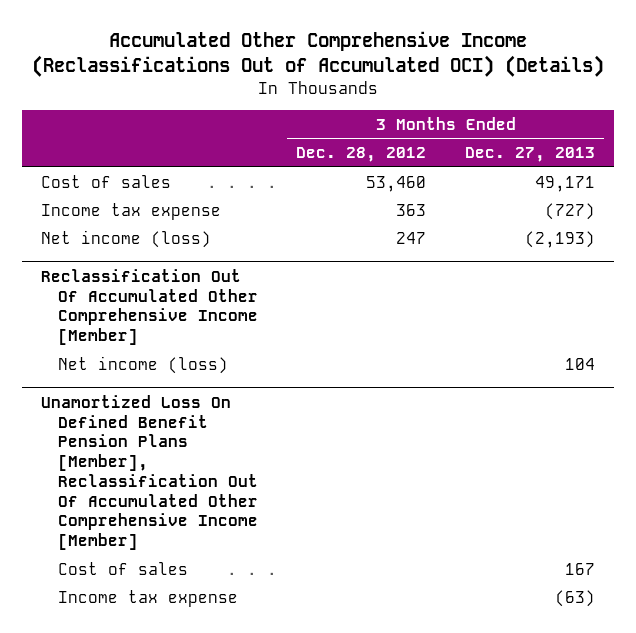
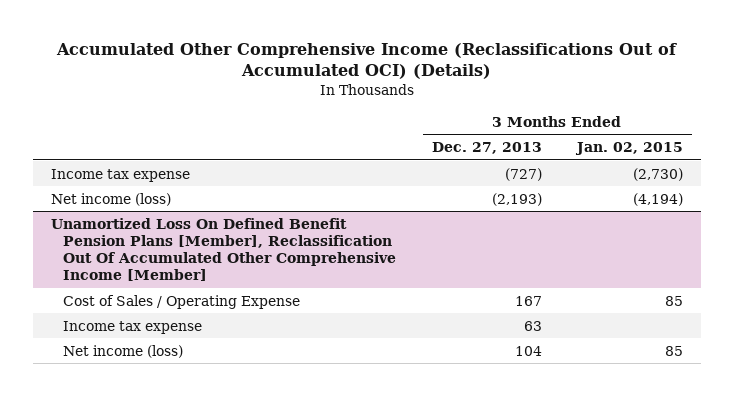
[296,147,427,163] Dec. 28, 2012 -> none
none -> [575,142,684,156] Jan. 02, 2015
[41,174,172,188] Cost of sales -> none
[41,268,259,346] Reclassification Out Of Accumulated Other Comprehensive Income [Member] -> none
[58,355,229,374] Net income (loss) -> none
[58,561,189,575] Cost of sales -> [63,294,301,309] Cost of Sales / Operating Expense
[554,589,595,607] (63) -> [523,320,542,331] 63
none -> [63,344,184,358] Net income (loss)

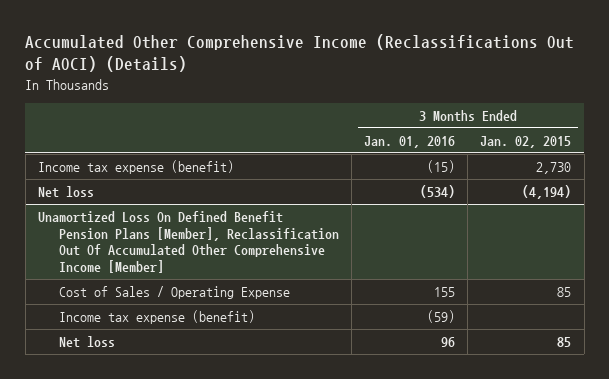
[55,42,677,80] Accumulated Other Comprehensive Income (Reclassifications Out of Accumulated OCI) (Details) -> [25,34,575,73] Accumulated Other Comprehensive Income (Reclassifications Out of AOCI) (Details)
[431,142,542,155] Dec. 27, 2013 -> none
none -> [364,136,456,149] Jan. 01, 2016
[50,168,190,182] Income tax expense -> [37,160,234,175] Income tax expense (benefit)
[633,167,684,181] (2,730) -> [536,162,572,175] 2,730
[50,192,171,206] Net income (loss) -> [37,186,94,199] Net loss
[63,320,203,334] Income tax expense -> [58,310,255,325] Income tax expense (benefit)
[63,344,184,358] Net income (loss) -> [58,336,115,349] Net loss

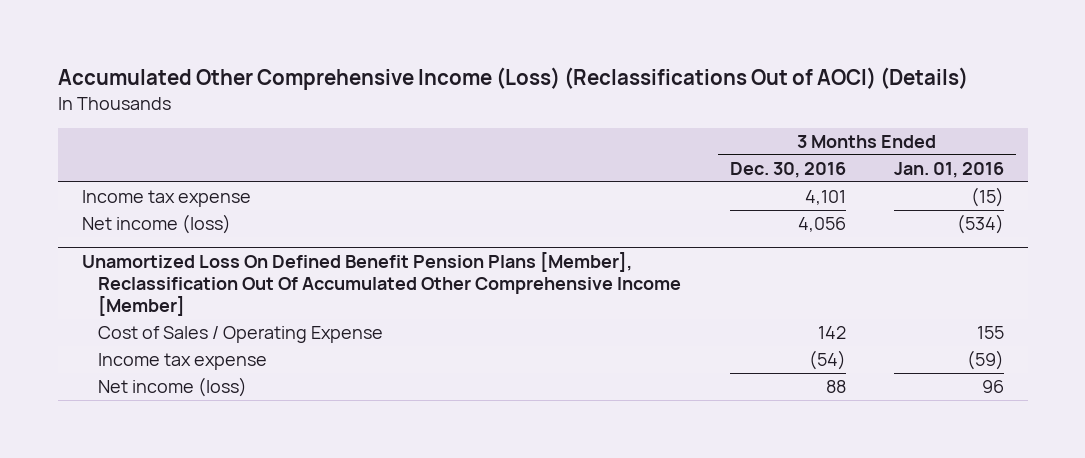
[25,34,575,73] Accumulated Other Comprehensive Income (Reclassifications Out of AOCI) (Details) -> [57,67,968,91] Accumulated Other Comprehensive Income (Loss) (Reclassifications Out of AOCI) (Details)
[480,136,572,149] Jan. 02, 2015 -> none
none -> [729,161,846,178] Dec. 30, 2016
[37,160,234,175] Income tax expense (benefit) -> [81,190,251,208] Income tax expense
[37,186,94,199] Net loss -> [81,214,231,235] Net income (loss)
[58,310,255,325] Income tax expense (benefit) -> [98,353,268,371] Income tax expense
[58,336,115,349] Net loss -> [98,377,248,398] Net income (loss)

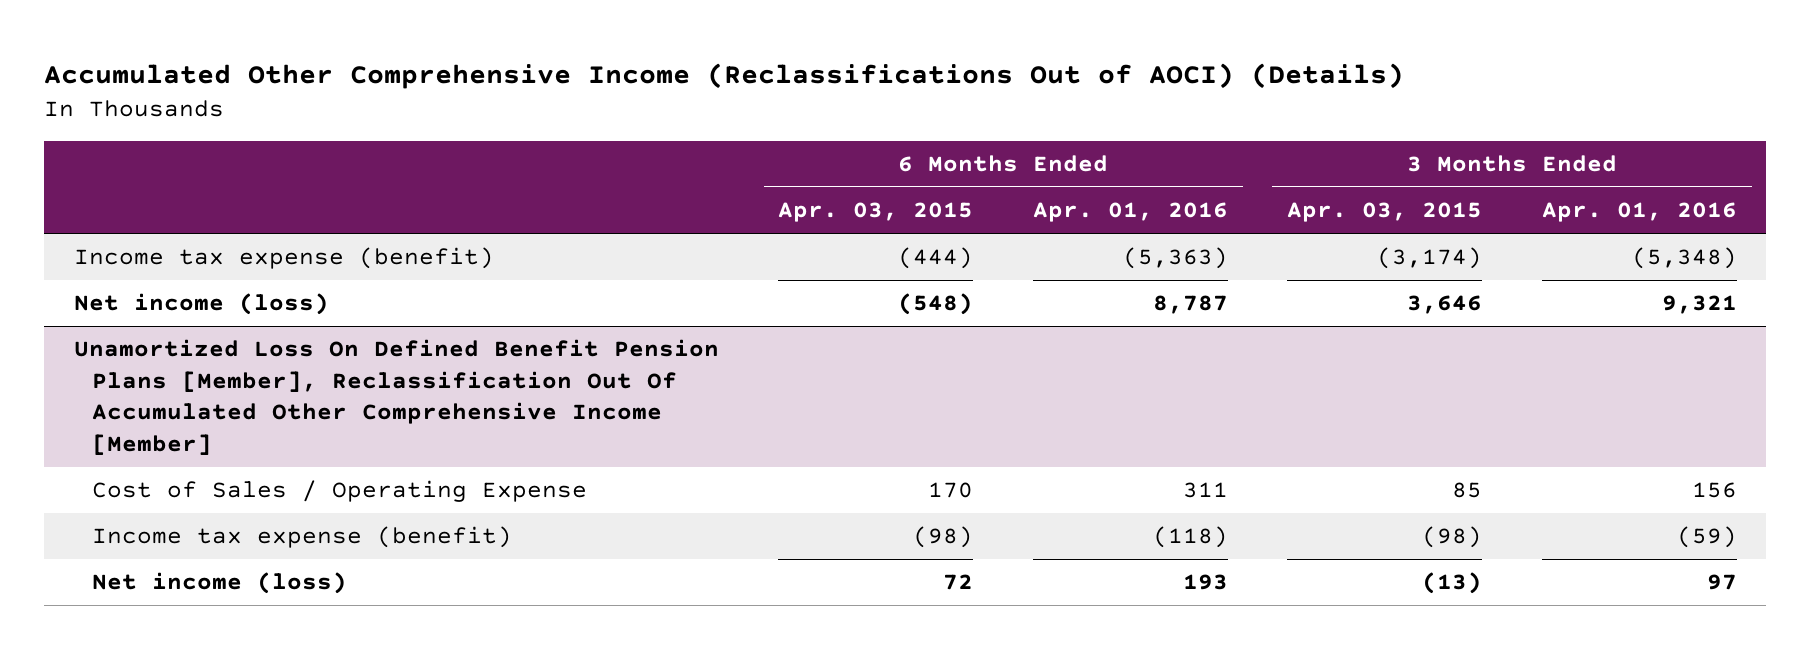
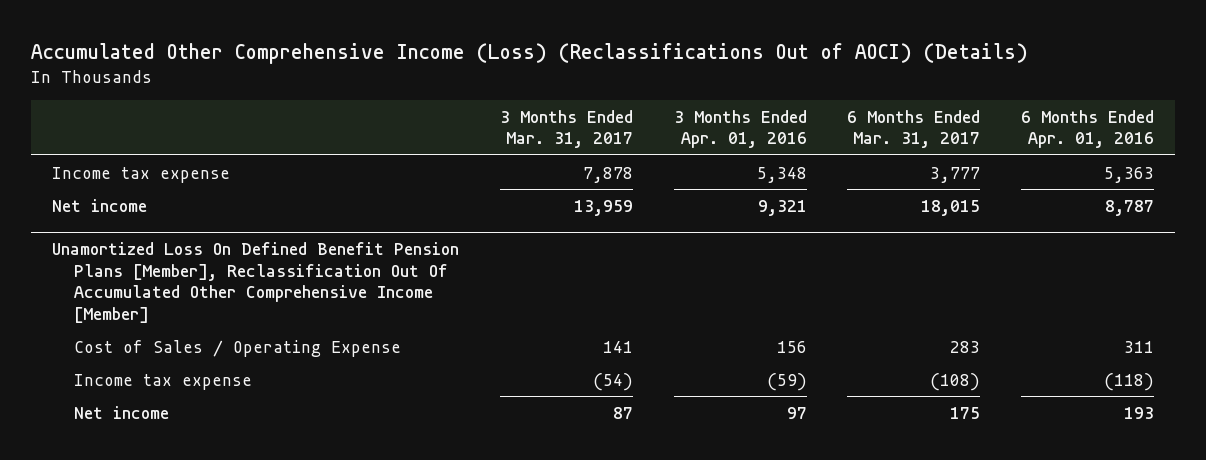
[44,62,1405,89] Accumulated Other Comprehensive Income (Reclassifications Out of AOCI) (Details) -> [31,42,1029,64] Accumulated Other Comprehensive Income (Loss) (Reclassifications Out of AOCI) (Details)
[778,202,974,223] Apr. 03, 2015 -> none
[1287,202,1483,223] Apr. 03, 2015 -> none
none -> [499,110,633,149] 3 Months Ended Mar. 31, 2017
none -> [847,110,981,149] 6 Months Ended Mar. 31, 2017
[73,247,494,270] Income tax expense (benefit) -> [51,166,230,183] Income tax expense
[1122,247,1228,270] (5,363) -> [1104,166,1155,183] 5,363
[1631,247,1737,270] (5,348) -> [756,166,807,183] 5,348
[73,293,329,316] Net income (loss) -> [51,198,147,212] Net income
[92,526,513,549] Income tax expense (benefit) -> [73,373,252,390] Income tax expense
[92,572,348,595] Net income (loss) -> [73,405,169,419] Net income

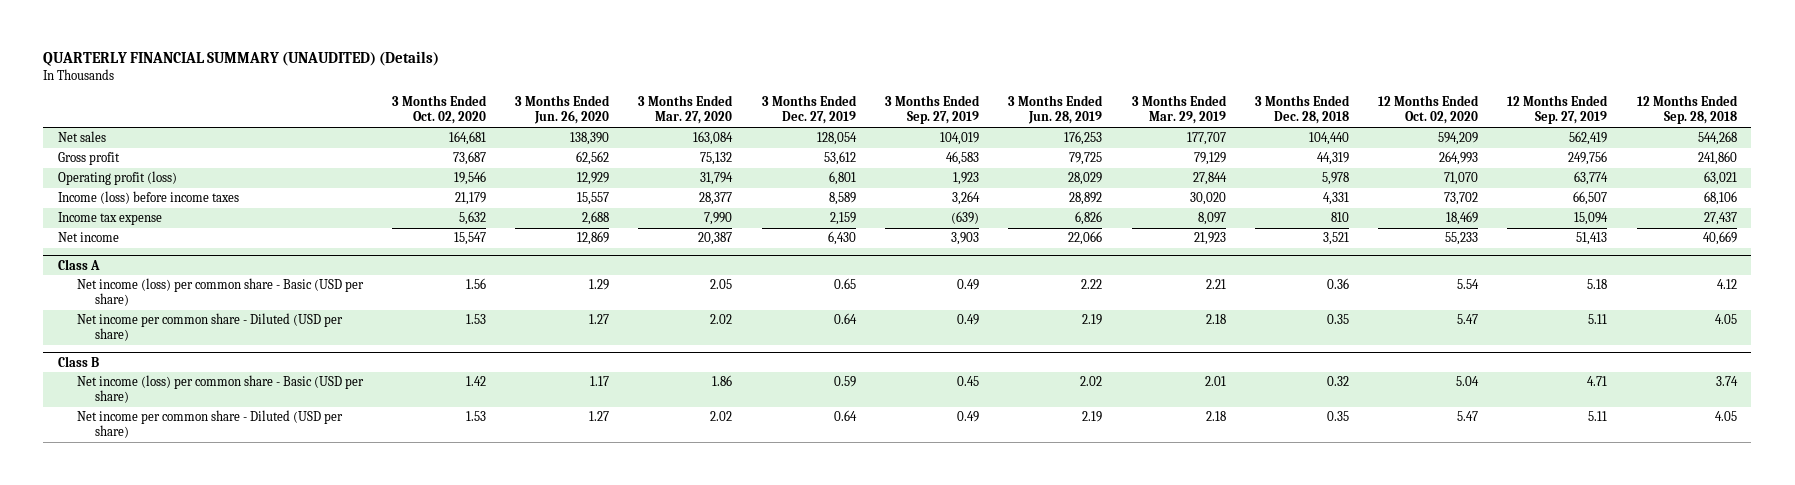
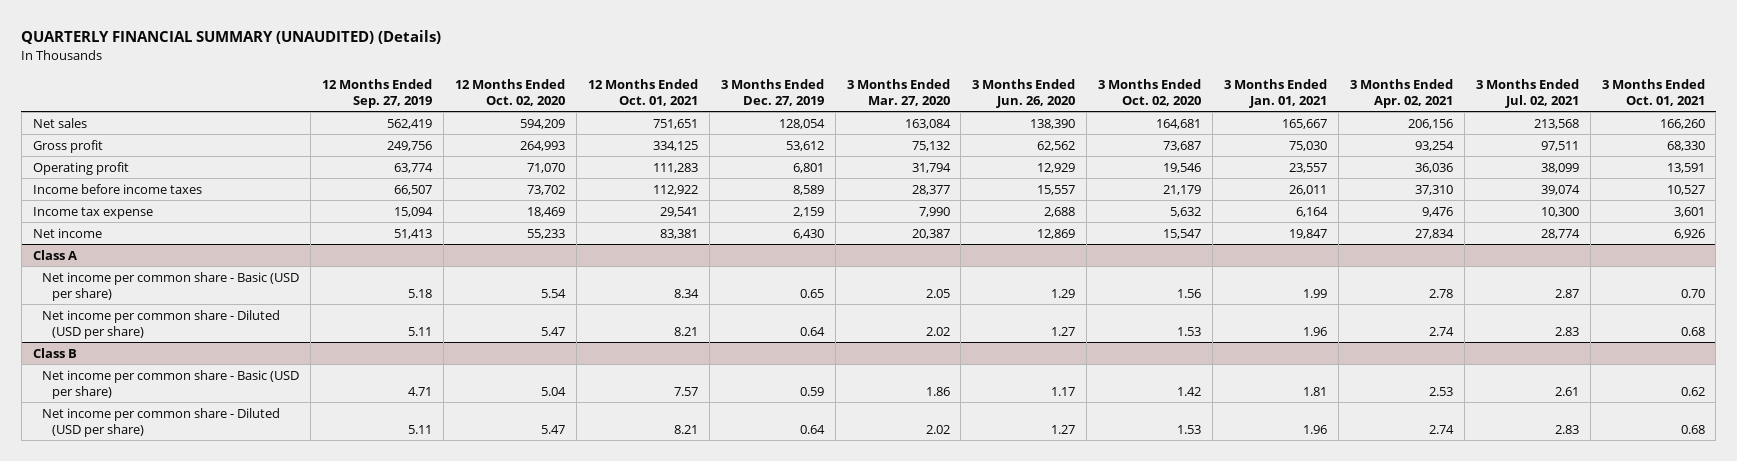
[884,95,980,125] 3 Months Ended Sep. 27, 2019 -> none
[1008,95,1104,125] 3 Months Ended Jun. 28, 2019 -> none
[1131,95,1227,125] 3 Months Ended Mar. 29, 2019 -> none
[1254,95,1350,125] 3 Months Ended Dec. 28, 2018 -> none
[1636,95,1738,125] 12 Months Ended Sep. 28, 2018 -> none
none -> [587,78,698,106] 12 Months Ended Oct. 01, 2021
none -> [1224,78,1328,108] 3 Months Ended Jan. 01, 2021
none -> [1349,78,1453,108] 3 Months Ended Apr. 02, 2021
none -> [1475,78,1579,108] 3 Months Ended Jul. 02, 2021
none -> [1601,78,1705,106] 3 Months Ended Oct. 01, 2021
[58,171,178,186] Operating profit (loss) -> [32,161,129,175] Operating profit
[58,191,240,205] Income (loss) before income taxes -> [32,183,202,194] Income before income taxes
[76,278,364,307] Net income (loss) per common share - Basic (USD per share) -> [42,271,300,301] Net income per common share - Basic (USD per share)
[76,375,364,404] Net income (loss) per common share - Basic (USD per share) -> [42,369,300,399] Net income per common share - Basic (USD per share)

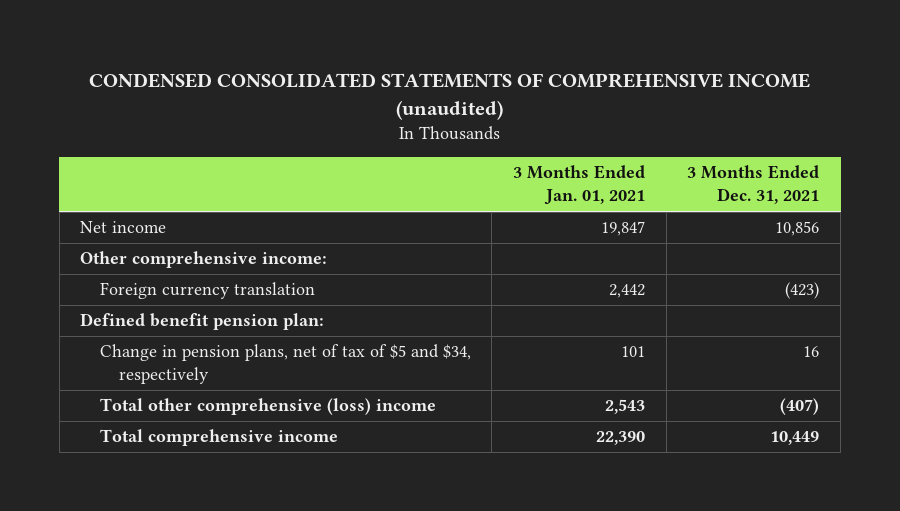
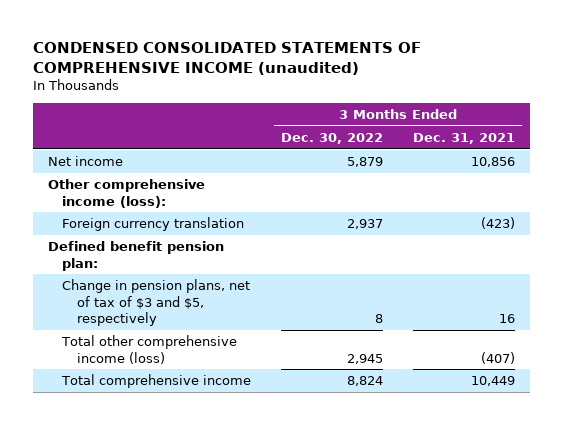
[513,165,646,206] 3 Months Ended Jan. 01, 2021 -> none
none -> [281,132,384,144] Dec. 30, 2022
[80,251,328,269] Other comprehensive income: -> [47,179,205,208] Other comprehensive income (loss):
[99,344,471,385] Change in pension plans, net of tax of $5 and $34, respectively -> [62,279,251,326] Change in pension plans, net of tax of $3 and $5, respectively
[99,398,436,416] Total other comprehensive (loss) income -> [61,335,238,364] Total other comprehensive income (loss)

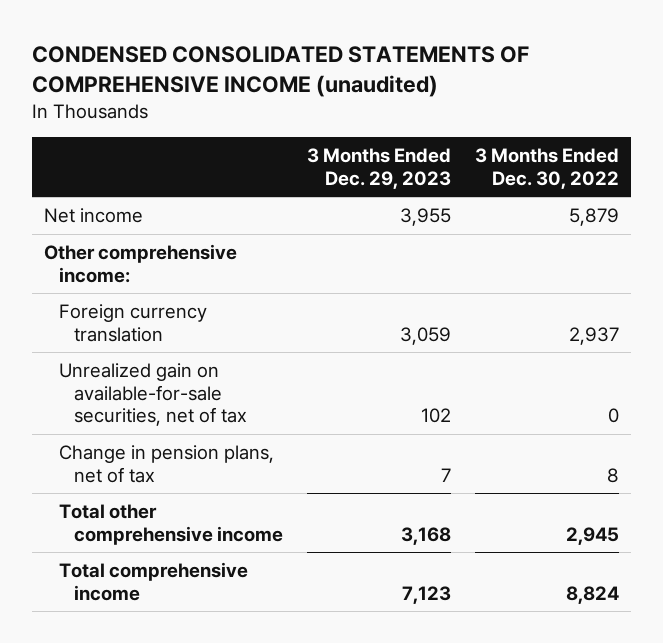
[412,132,515,144] Dec. 31, 2021 -> none
none -> [307,148,452,189] 3 Months Ended Dec. 29, 2023
[47,179,205,208] Other comprehensive income (loss): -> [44,244,238,283] Other comprehensive income:
[47,241,224,271] Defined benefit pension plan: -> none
none -> [59,363,248,427] Unrealized gain on available-for-sale securities, net of tax
[62,279,251,326] Change in pension plans, net of tax of $3 and $5, respectively -> [59,445,275,483] Change in pension plans, net of tax
[61,335,238,364] Total other comprehensive income (loss) -> [59,504,284,545] Total other comprehensive income

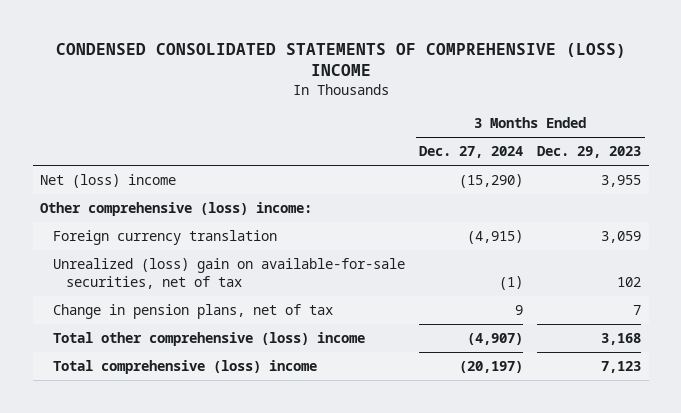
[32,45,530,97] CONDENSED CONSOLIDATED STATEMENTS OF COMPREHENSIVE INCOME (unaudited) -> [55,42,626,77] CONDENSED CONSOLIDATED STATEMENTS OF COMPREHENSIVE (LOSS) INCOME
[475,148,620,189] 3 Months Ended Dec. 30, 2022 -> none
none -> [419,146,524,159] Dec. 27, 2024
[44,208,144,224] Net income -> [40,174,177,189] Net (loss) income
[44,244,238,283] Other comprehensive income: -> [40,202,313,217] Other comprehensive (loss) income:
[59,363,248,427] Unrealized gain on available-for-sale securities, net of tax -> [52,258,405,289] Unrealized (loss) gain on available-for-sale securities, net of tax
[59,504,284,545] Total other comprehensive income -> [52,332,365,347] Total other comprehensive (loss) income
[59,562,249,601] Total comprehensive income -> [52,360,317,375] Total comprehensive (loss) income

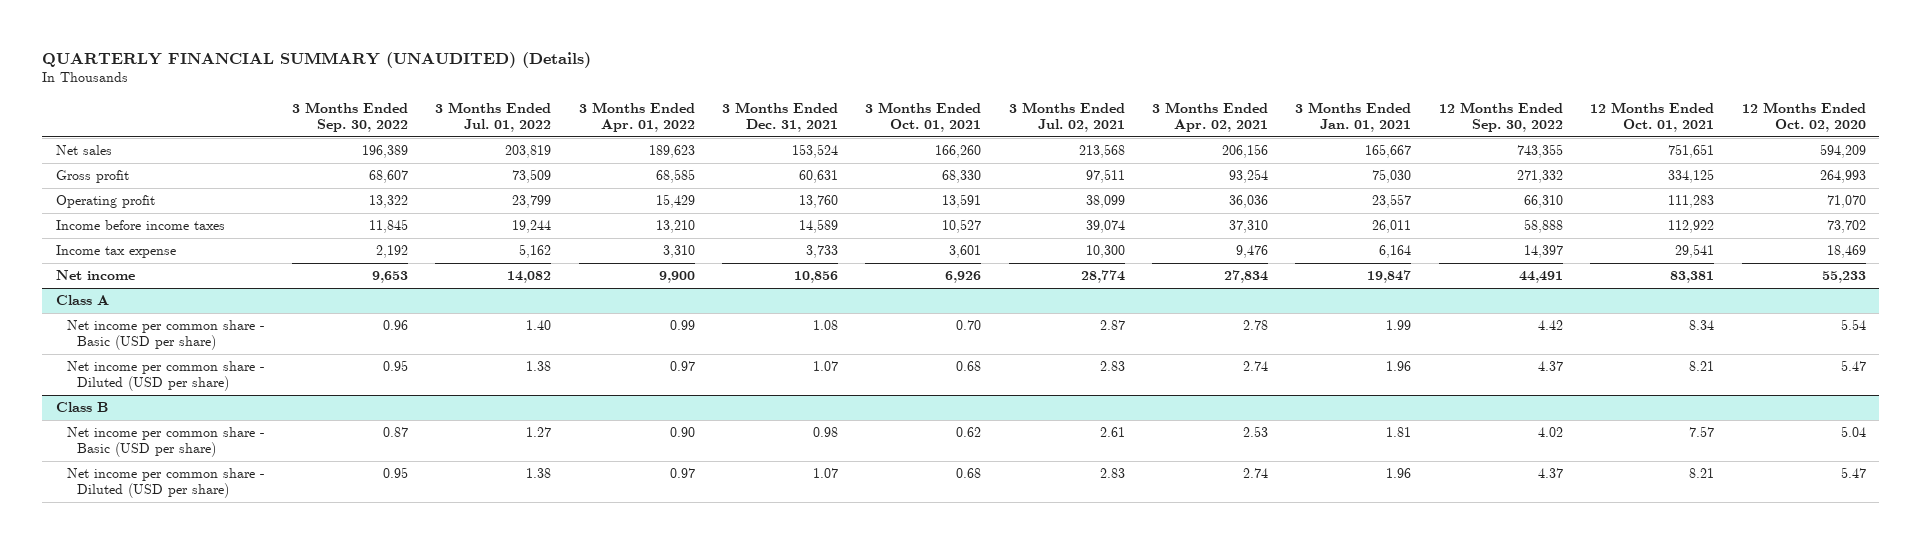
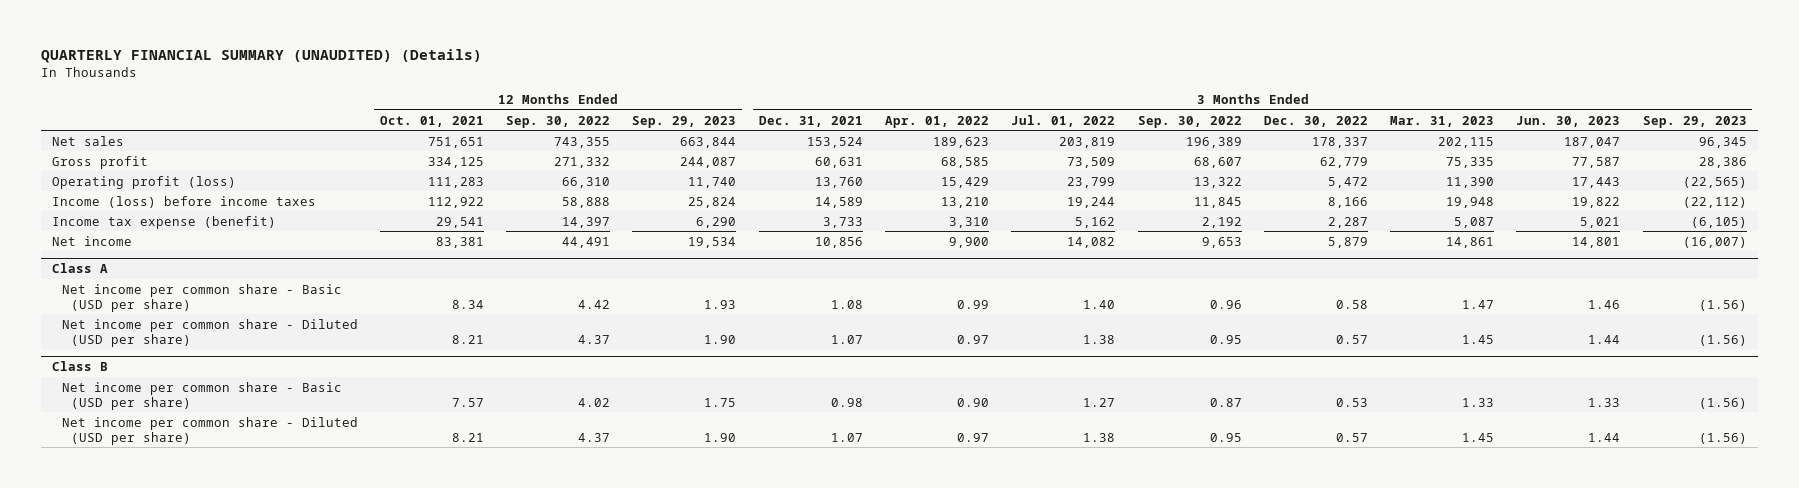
[865,102,982,133] 3 Months Ended Oct. 01, 2021 -> none
[1008,102,1125,133] 3 Months Ended Jul. 02, 2021 -> none
[1152,102,1269,133] 3 Months Ended Apr. 02, 2021 -> none
[1295,102,1412,133] 3 Months Ended Jan. 01, 2021 -> none
[1741,102,1866,133] 12 Months Ended Oct. 02, 2020 -> none
none -> [632,115,737,128] Sep. 29, 2023
none -> [1263,115,1368,127] Dec. 30, 2022
none -> [1390,115,1495,127] Mar. 31, 2023
none -> [1516,115,1621,127] Jun. 30, 2023
none -> [1642,115,1747,128] Sep. 29, 2023
[55,195,155,209] Operating profit -> [52,175,237,189] Operating profit (loss)
[55,220,225,231] Income before income taxes -> [52,195,317,208] Income (loss) before income taxes
[55,245,176,259] Income tax expense -> [52,215,277,229] Income tax expense (benefit)

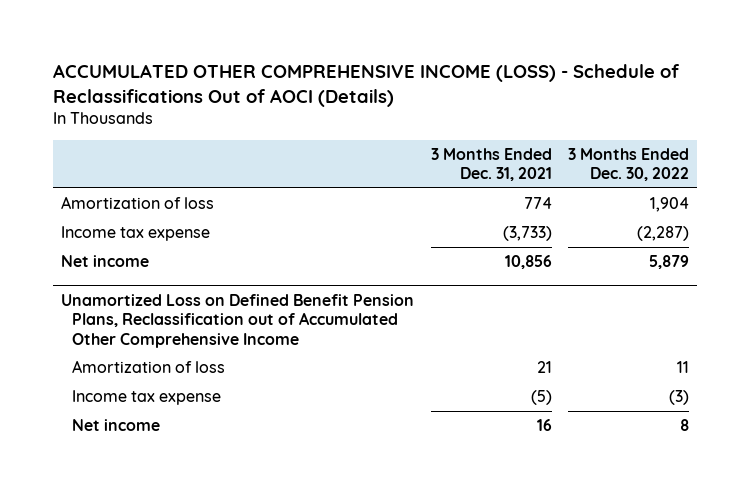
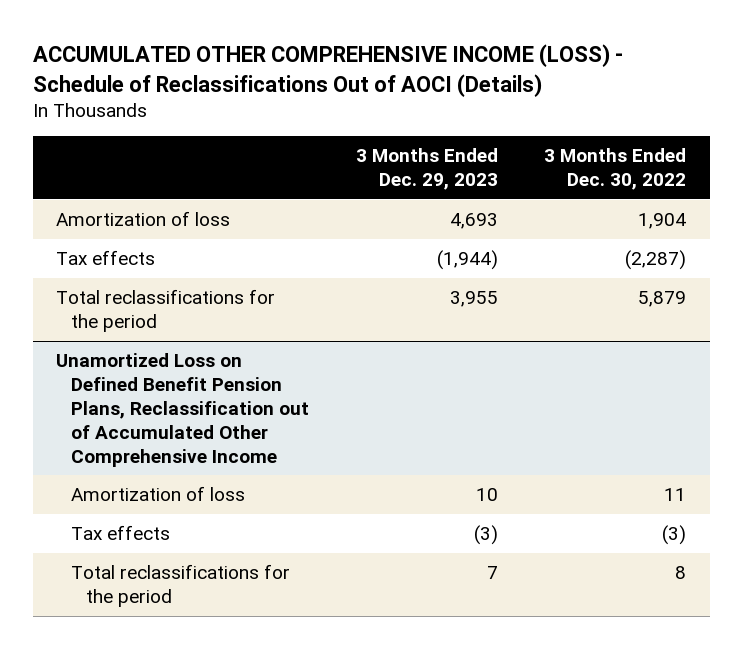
[430,147,552,182] 3 Months Ended Dec. 31, 2021 -> none
none -> [355,148,498,191] 3 Months Ended Dec. 29, 2023
[61,225,211,241] Income tax expense -> [56,250,156,266] Tax effects
[61,254,150,267] Net income -> [56,289,276,333] Total reclassifications for the period
[72,389,222,405] Income tax expense -> [71,525,171,541] Tax effects
[72,418,161,431] Net income -> [71,564,291,608] Total reclassifications for the period

